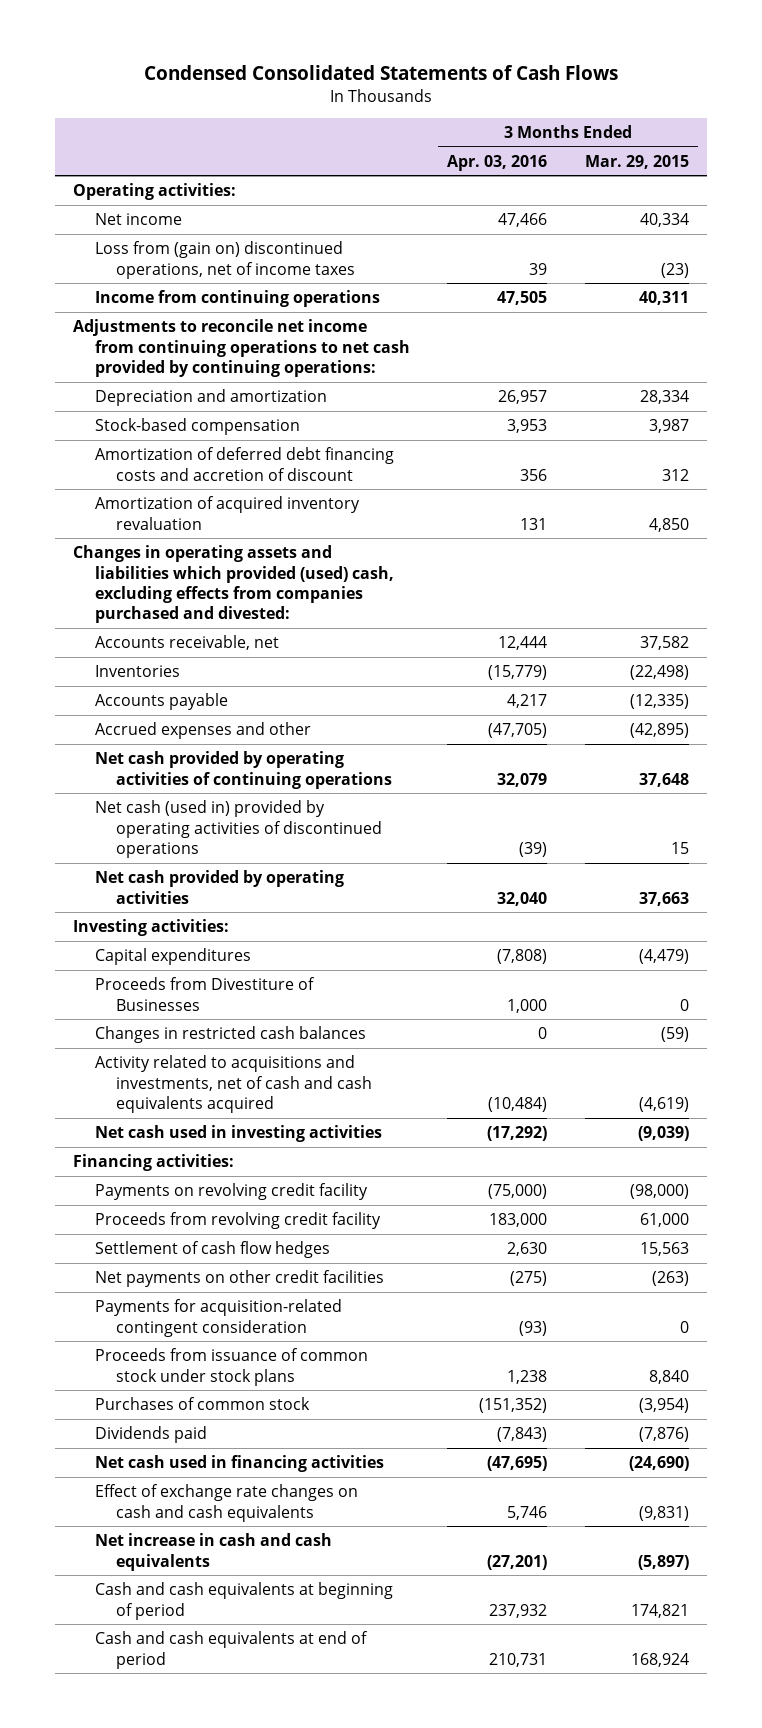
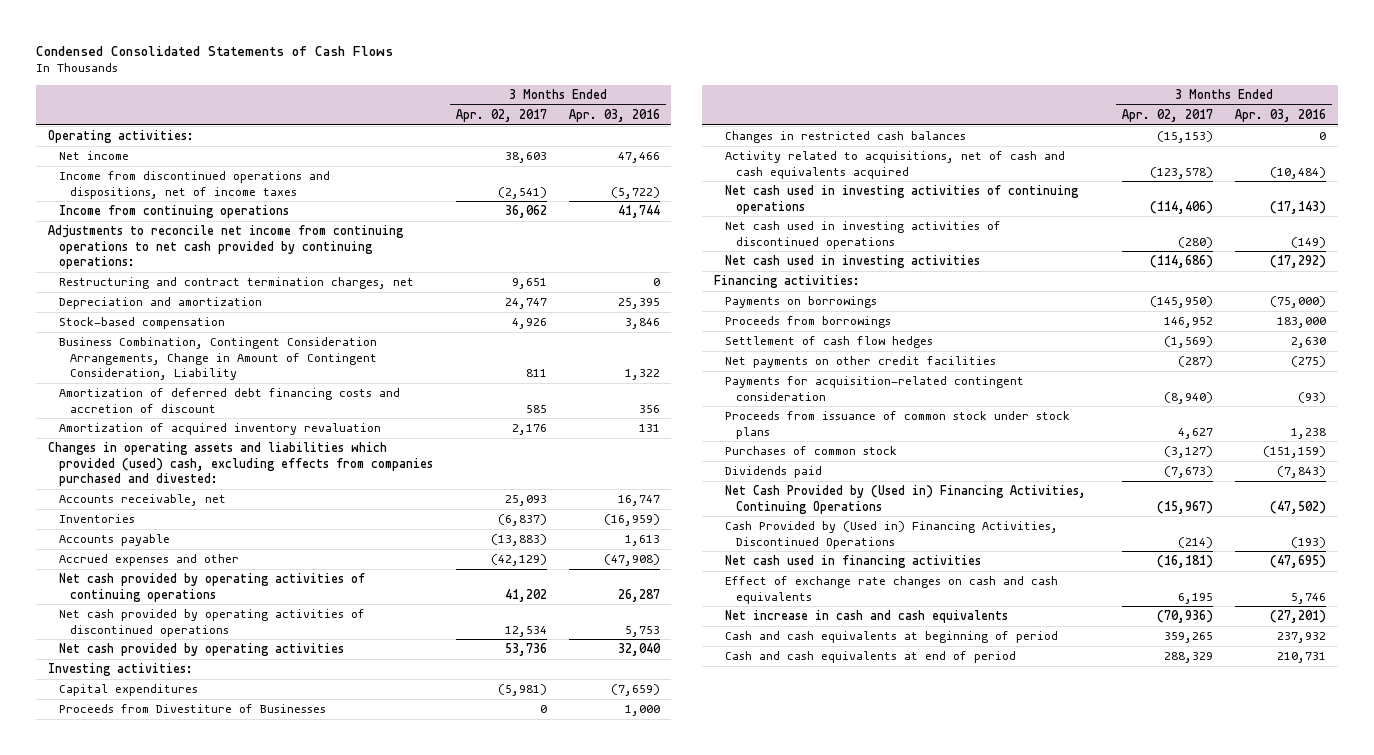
[584,154,689,169] Mar. 29, 2015 -> none
none -> [455,108,547,122] Apr. 02, 2017
[94,241,355,279] Loss from (gain on) discontinued operations, net of income taxes -> [58,171,330,199] Income from discontinued operations and dispositions, net of income taxes
[529,262,548,275] 39 -> [611,186,661,199] (5,722)
[497,291,548,306] 47,505 -> [618,205,661,219] 41,744
none -> [58,277,414,290] Restructuring and contract termination charges, net
[498,390,548,405] 26,957 -> [618,298,661,310] 25,395
[507,419,548,434] 3,953 -> [625,318,661,330] 3,846
none -> [58,337,378,380] Business Combination, Contingent Consideration Arrangements, Change in Amount of Contingent Consideration, Liability
[498,636,548,651] 12,444 -> [618,495,661,507] 16,747
[488,665,548,681] (15,779) -> [604,514,661,527] (16,959)
[507,694,548,709] 4,217 -> [625,535,661,547] 1,613
[488,723,548,739] (47,705) -> [604,554,661,567] (47,908)
[497,772,548,787] 32,079 -> [618,588,661,602] 26,287
[94,800,382,858] Net cash (used in) provided by operating activities of discontinued operations -> [58,609,365,637] Net cash provided by operating activities of discontinued operations
[519,841,548,857] (39) -> [625,625,661,637] 5,753
[497,949,548,965] (7,808) -> [611,684,661,697] (7,659)
[94,1055,372,1113] Activity related to acquisitions and investments, net of cash and cash equivalents acquired -> [725,151,1066,179] Activity related to acquisitions, net of cash and cash equivalents acquired
none -> [725,185,1080,214] Net cash used in investing activities of continuing operations
none -> [725,221,1002,249] Net cash used in investing activities of discontinued operations
[94,1183,368,1201] Payments on revolving credit facility -> [725,296,878,309] Payments on borrowings
[94,1212,381,1230] Proceeds from revolving credit facility -> [725,316,892,329] Proceeds from borrowings
[479,1398,548,1414] (151,352) -> [1263,446,1327,459] (151,159)
none -> [725,485,1087,514] Net Cash Provided by (Used in) Financing Activities, Continuing Operations
none -> [725,521,1059,549] Cash Provided by (Used in) Financing Activities, Discontinued Operations

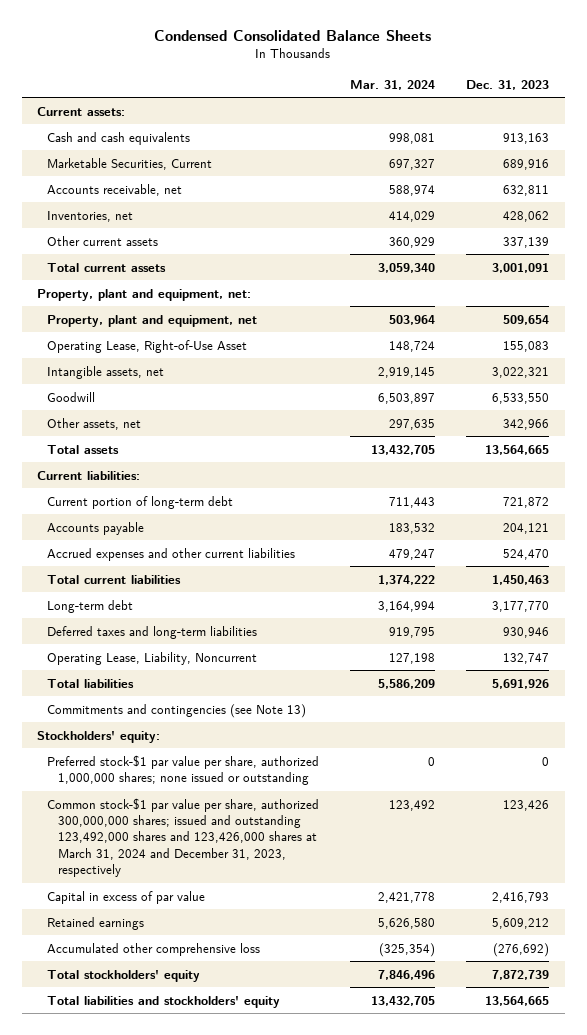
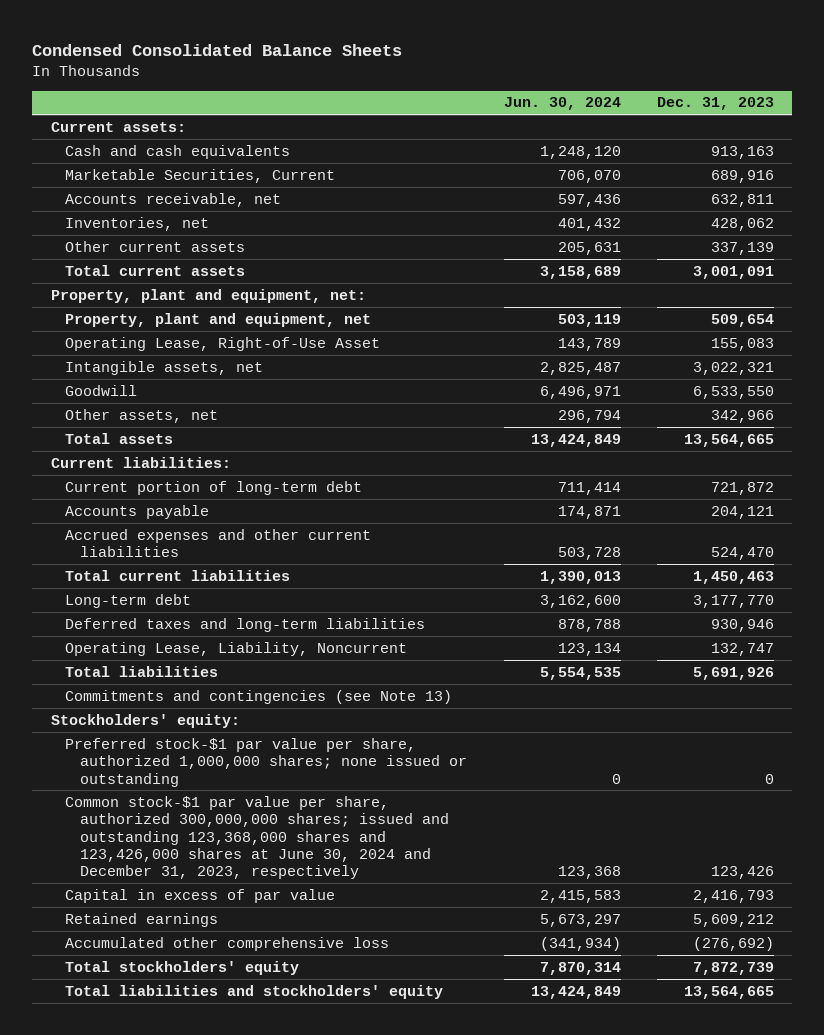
[350,79,436,90] Mar. 31, 2024 -> none
none -> [503,97,621,111] Jun. 30, 2024
[47,797,320,877] Common stock-$1 par value per share, authorized 300,000,000 shares; issued and outstanding 123,492,000 shares and 123,426,000 shares at March 31, 2024 and December 31, 2023, respectively -> [65,795,450,880] Common stock-$1 par value per share, authorized 300,000,000 shares; issued and outstanding 123,368,000 shares and 123,426,000 shares at June 30, 2024 and December 31, 2023, respectively

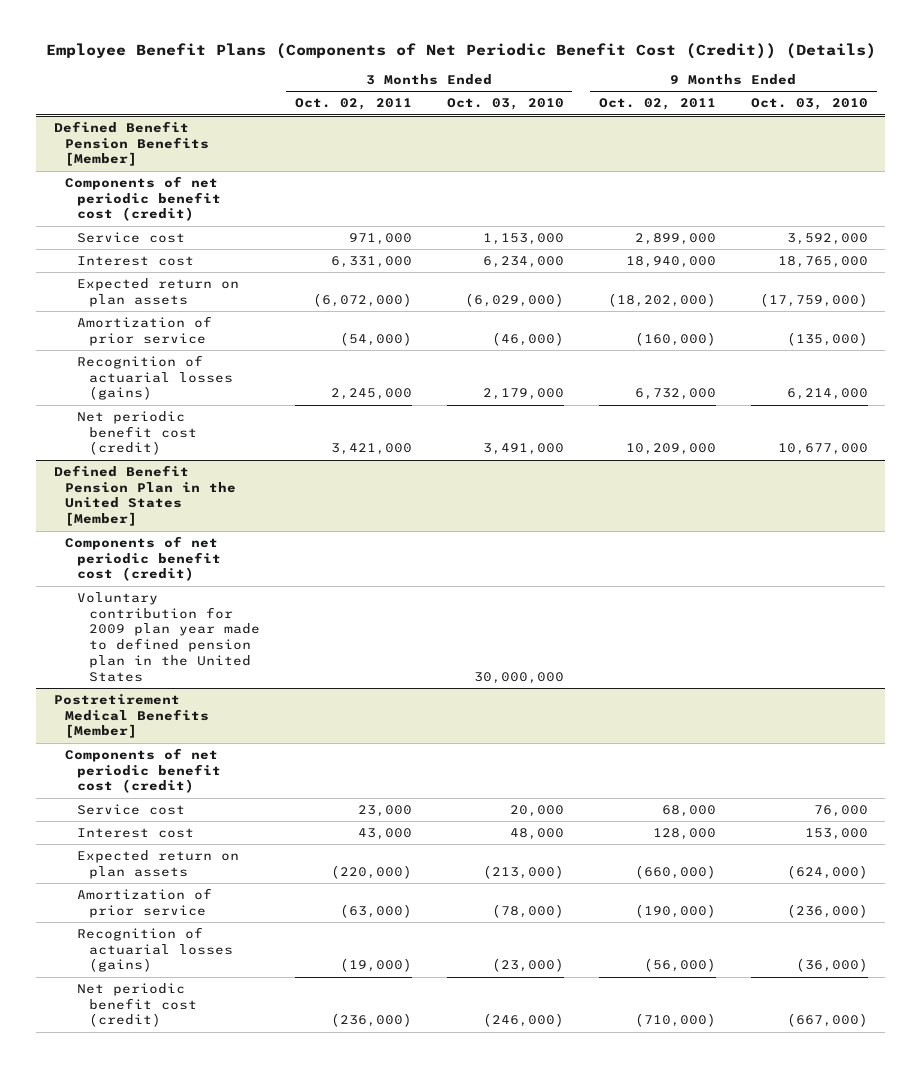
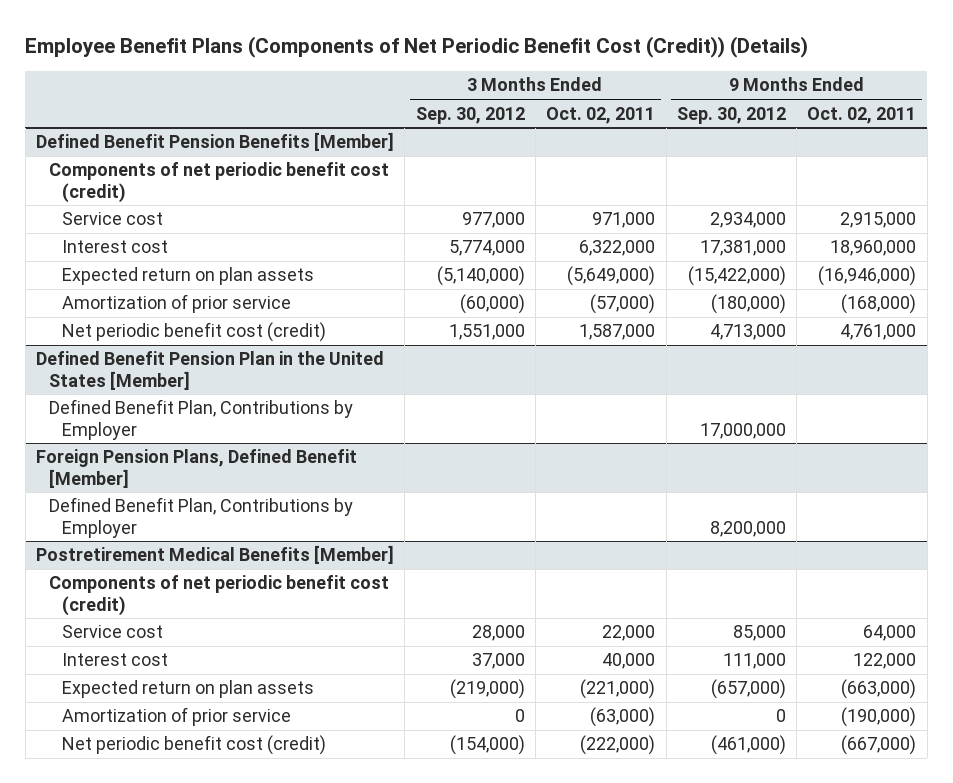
[446,98,564,111] Oct. 03, 2010 -> none
[750,98,868,111] Oct. 03, 2010 -> none
none -> [415,106,525,124] Sep. 30, 2012
none -> [676,106,786,124] Sep. 30, 2012
[76,355,233,401] Recognition of actuarial losses (gains) -> none
[634,233,716,246] 2,899,000 -> [840,212,917,229] 2,915,000
[330,256,412,269] 6,331,000 -> [579,240,656,257] 6,322,000
[625,256,716,269] 18,940,000 -> [830,240,917,257] 18,960,000
[312,292,412,307] (6,072,000) -> [567,266,656,287] (5,649,000)
[607,292,716,307] (18,202,000) -> [818,266,917,287] (16,946,000)
[339,331,412,346] (54,000) -> [590,294,656,315] (57,000)
[634,331,716,346] (160,000) -> [841,294,917,315] (168,000)
[330,443,412,456] 3,421,000 -> [579,324,656,341] 1,587,000
[625,443,716,456] 10,209,000 -> [840,324,917,341] 4,761,000
[65,536,221,582] Components of net periodic benefit cost (credit) -> none
[76,592,260,682] Voluntary contribution for 2009 plan year made to defined pension plan in the United States -> none
none -> [48,399,353,440] Defined Benefit Plan, Contributions by Employer
none -> [36,449,358,488] Foreign Pension Plans, Defined Benefit [Member]
none -> [48,497,353,538] Defined Benefit Plan, Contributions by Employer
[357,805,412,818] 23,000 -> [602,625,656,642] 22,000
[661,805,716,818] 68,000 -> [863,625,917,642] 64,000
[357,828,412,841] 43,000 -> [602,653,656,670] 40,000
[652,828,716,841] 128,000 -> [853,653,917,670] 122,000
[330,864,412,879] (220,000) -> [580,679,656,700] (221,000)
[634,864,716,879] (660,000) -> [841,679,917,700] (663,000)
[76,927,233,973] Recognition of actuarial losses (gains) -> none
[330,1013,412,1028] (236,000) -> [580,735,656,756] (222,000)
[634,1013,716,1028] (710,000) -> [841,735,917,756] (667,000)

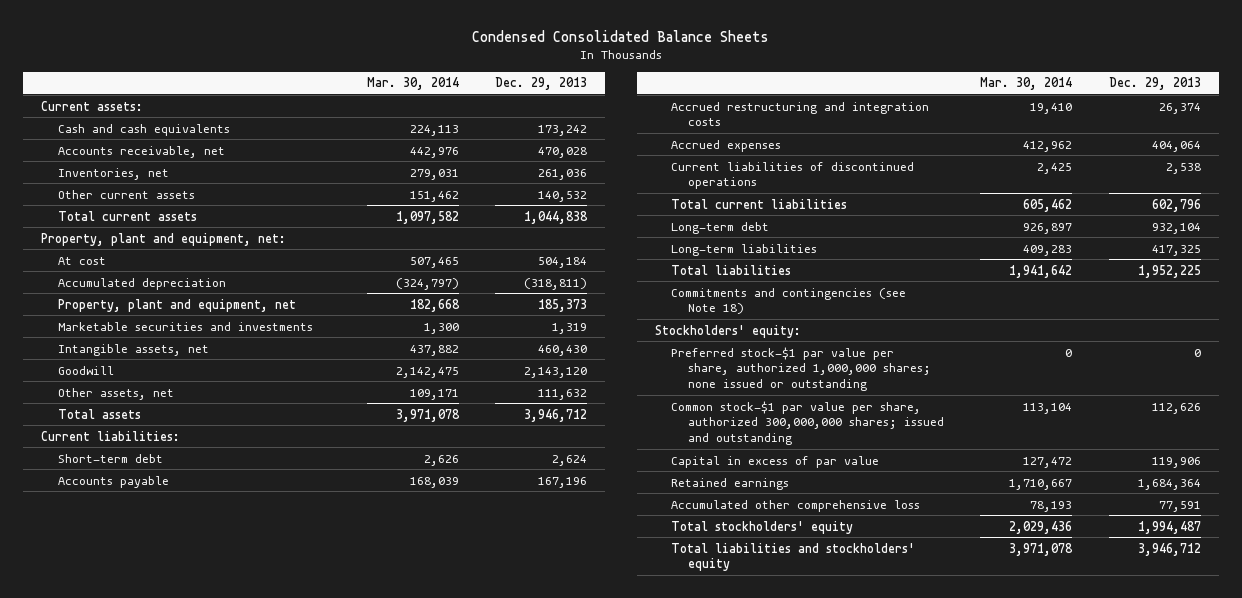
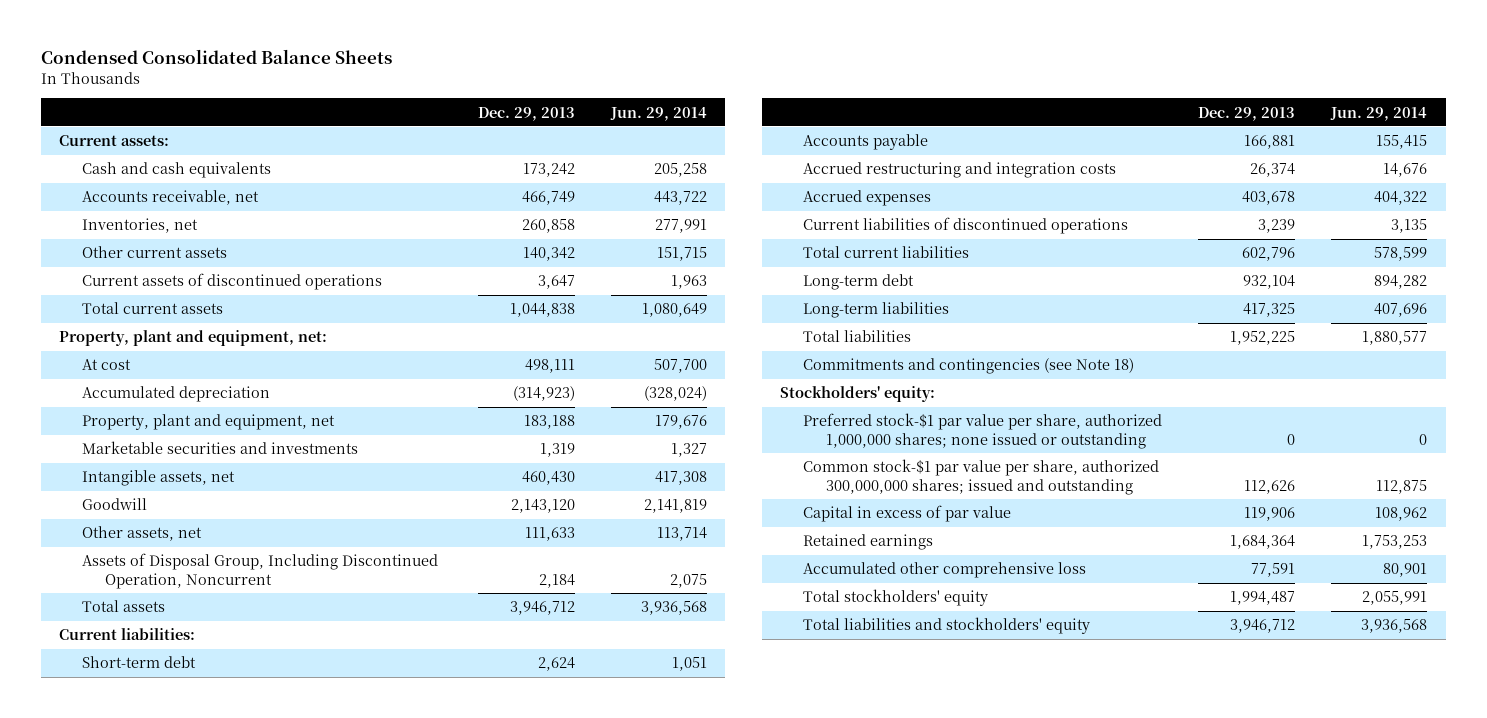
[366,77,459,91] Mar. 30, 2014 -> none
none -> [609,106,707,121] Jun. 29, 2014
[538,146,588,158] 470,028 -> [521,191,575,206] 466,749
[538,168,588,180] 261,036 -> [521,219,575,234] 260,858
[538,190,588,202] 140,532 -> [522,247,575,262] 140,342
none -> [82,273,383,291] Current assets of discontinued operations
[538,256,588,268] 504,184 -> [524,359,575,374] 498,111
[524,277,588,290] (318,811) -> [512,386,575,402] (314,923)
[538,298,588,312] 185,373 -> [523,415,575,430] 183,188
[538,388,588,400] 111,632 -> [524,527,575,542] 111,633
none -> [82,553,439,590] Assets of Disposal Group, Including Discontinued Operation, Noncurrent
[538,476,588,488] 167,196 -> [1244,135,1296,150] 166,881
[1151,140,1201,152] 404,064 -> [1242,191,1296,206] 403,678
[1165,162,1201,174] 2,538 -> [1258,219,1296,234] 3,239

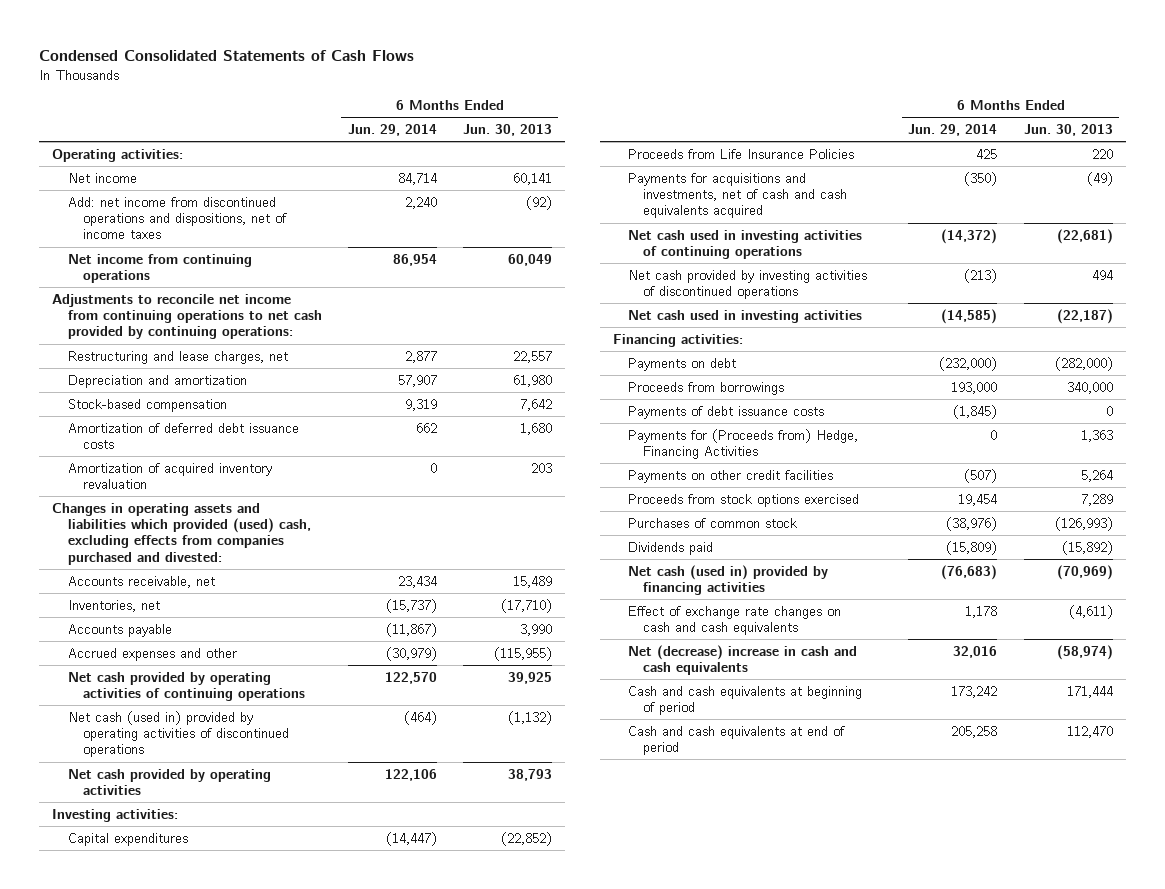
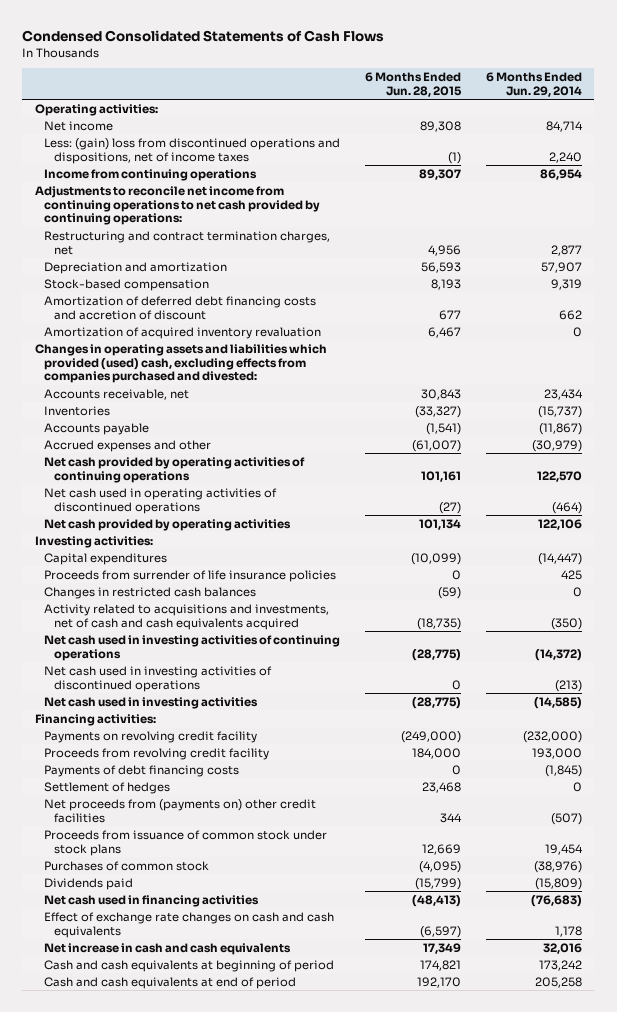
[462,124,552,137] Jun. 30, 2013 -> none
none -> [365,72,463,97] 6 Months Ended Jun. 28, 2015
[67,196,287,240] Add: net income from discontinued operations and dispositions, net of income taxes -> [44,137,341,164] Less: (gain) loss from discontinued operations and dispositions, net of income taxes
[67,253,252,284] Net income from continuing operations -> [44,168,258,181] Income from continuing operations
[67,350,288,364] Restructuring and lease charges, net -> [44,230,331,255] Restructuring and contract termination charges, net
[67,422,299,450] Amortization of deferred debt issuance costs -> [44,295,317,320] Amortization of deferred debt financing costs and accretion of discount
[67,599,160,612] Inventories, net -> [44,405,111,416] Inventories
[67,710,289,758] Net cash (used in) provided by operating activities of discontinued operations -> [44,487,278,514] Net cash used in operating activities of discontinued operations
[628,148,855,159] Proceeds from Life Insurance Policies -> [44,569,337,582] Proceeds from surrender of life insurance policies
none -> [44,586,257,599] Changes in restricted cash balances
[628,172,848,219] Payments for acquisitions and investments, net of cash and cash equivalents acquired -> [44,603,330,630] Activity related to acquisitions and investments, net of cash and cash equivalents acquired
[628,269,868,300] Net cash provided by investing activities of discontinued operations -> [44,665,273,692] Net cash used in investing activities of discontinued operations
[628,357,737,371] Payments on debt -> [44,730,258,743] Payments on revolving credit facility
[628,381,785,395] Proceeds from borrowings -> [44,747,270,760] Proceeds from revolving credit facility
[628,405,825,419] Payments of debt issuance costs -> [44,764,240,777] Payments of debt financing costs
[628,428,859,460] Payments for (Proceeds from) Hedge, Financing Activities -> [44,781,171,794] Settlement of hedges
[628,469,834,483] Payments on other credit facilities -> [44,798,317,823] Net proceeds from (payments on) other credit facilities
[628,493,860,507] Proceeds from stock options exercised -> [44,829,328,856] Proceeds from issuance of common stock under stock plans
[628,564,829,596] Net cash (used in) provided by financing activities -> [44,894,260,907] Net cash used in financing activities
[628,644,858,676] Net (decrease) increase in cash and cash equivalents -> [44,942,292,955] Net increase in cash and cash equivalents

